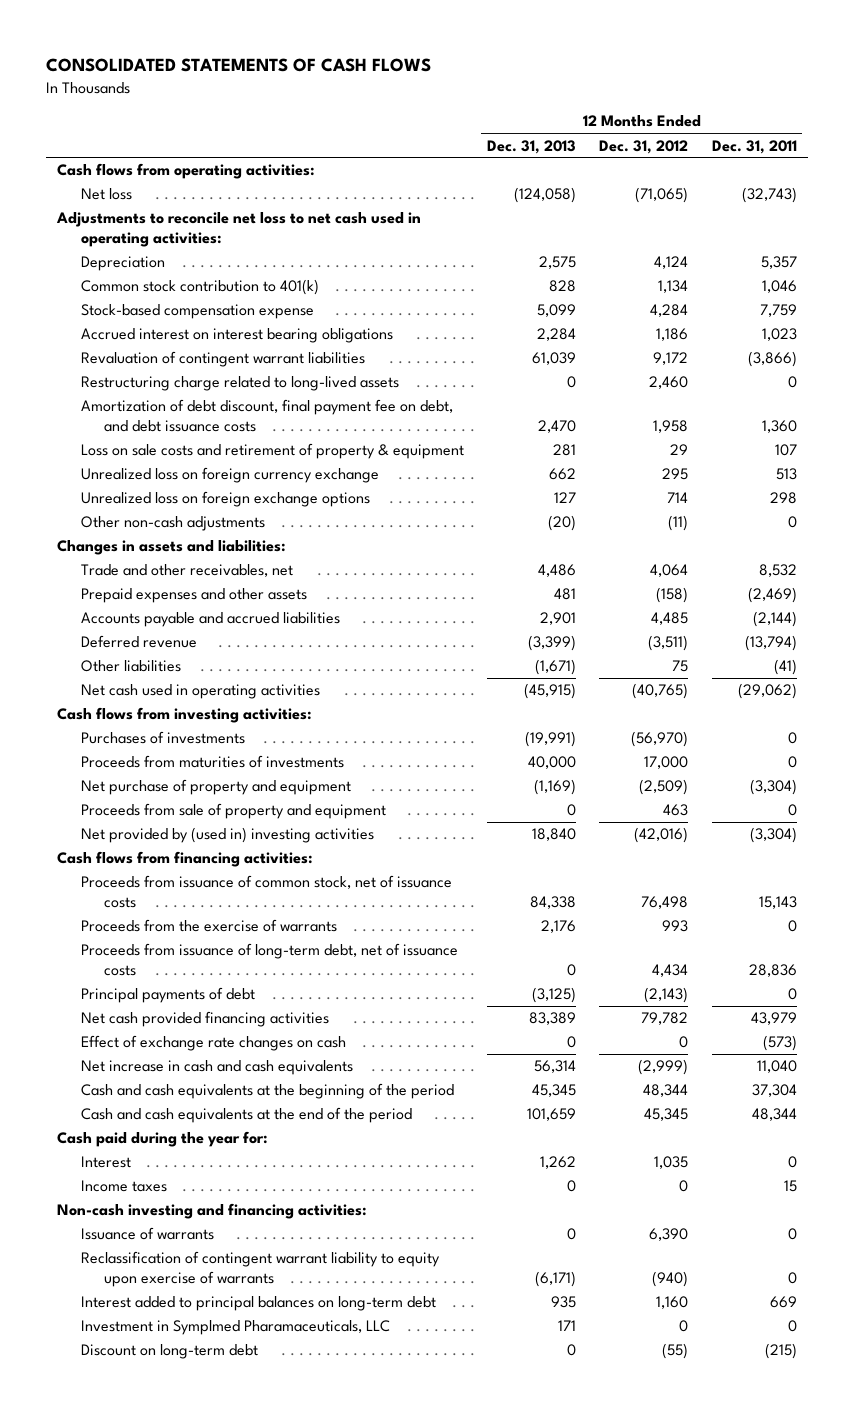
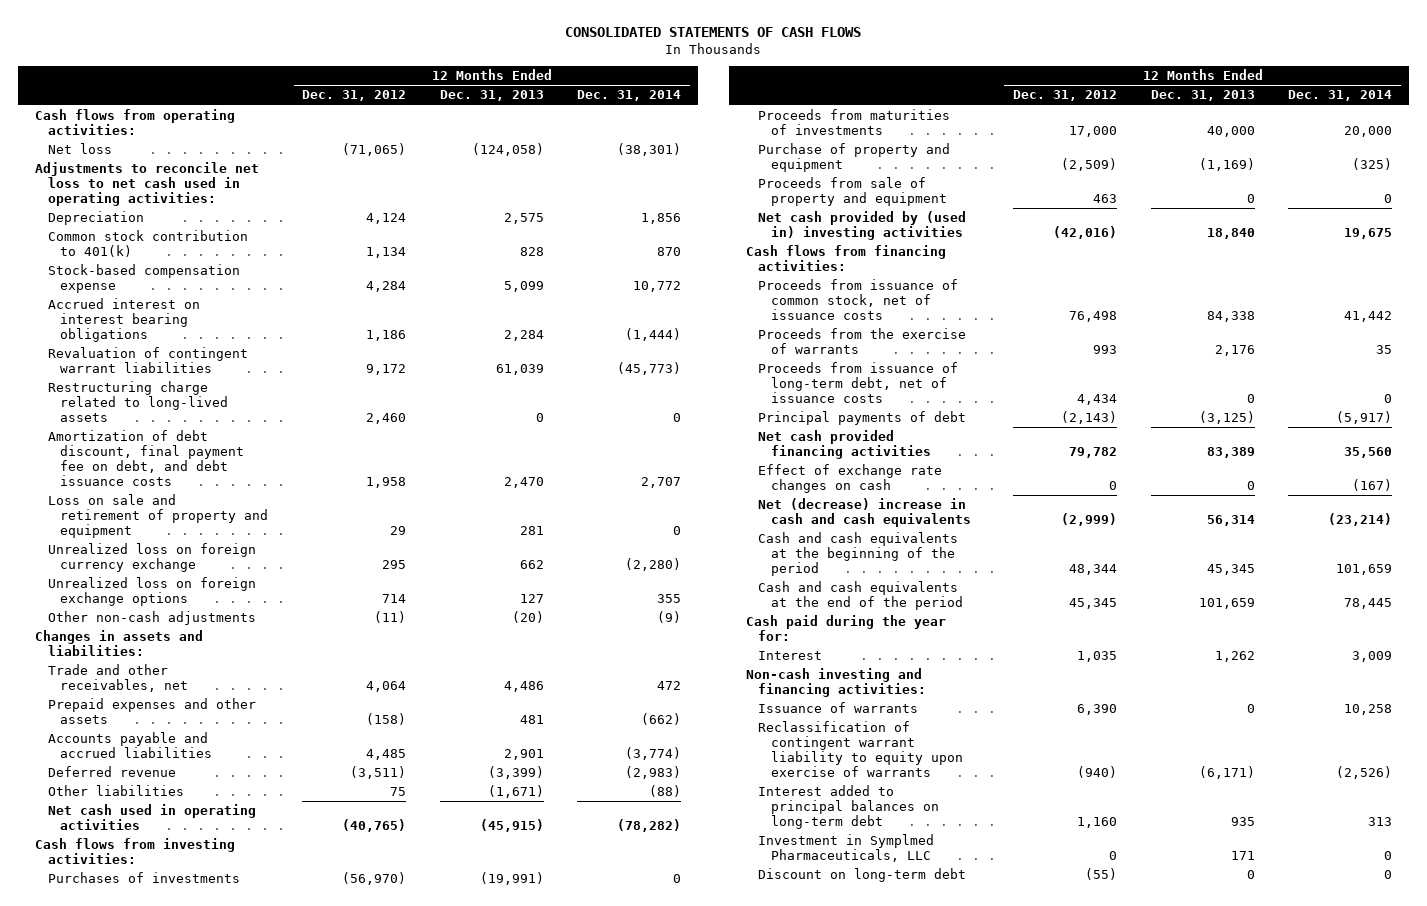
[711,139,797,154] Dec. 31, 2011 -> none
none -> [577,90,682,102] Dec. 31, 2014
[80,443,464,460] Loss on sale costs and retirement of property & equipment -> [47,494,269,538] Loss on sale and retirement of property and equipment
[80,779,351,796] Net purchase of property and equipment -> [758,143,951,173] Purchase of property and equipment
[80,827,374,844] Net provided by (used in) investing activities -> [758,211,967,241] Net cash provided by (used in) investing activities
[80,1060,353,1076] Net increase in cash and cash equivalents -> [758,498,972,528] Net (decrease) increase in cash and cash equivalents
[80,1180,167,1193] Income taxes -> none
[80,1320,390,1336] Investment in Symplmed Pharamaceuticals, LLC -> [758,834,935,863] Investment in Symplmed Pharmaceuticals, LLC

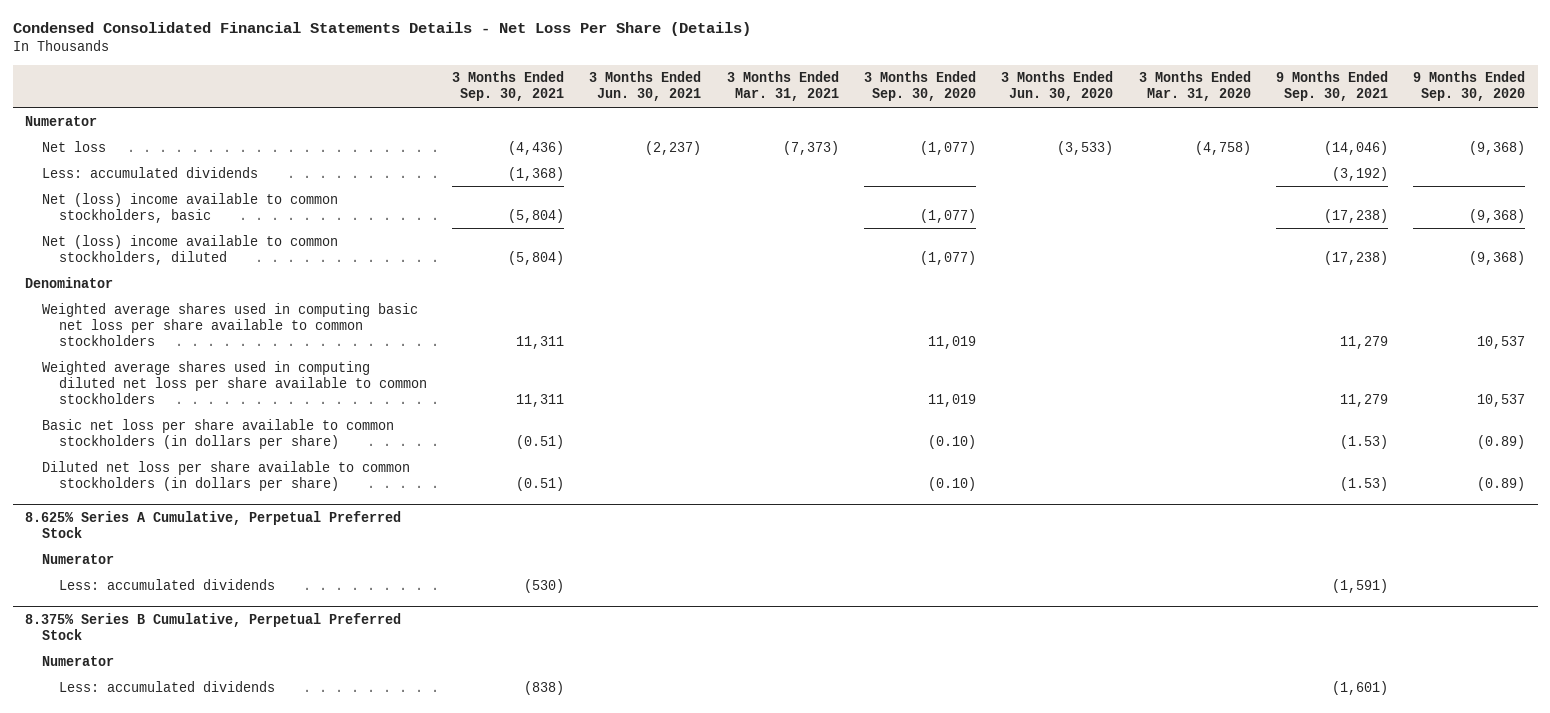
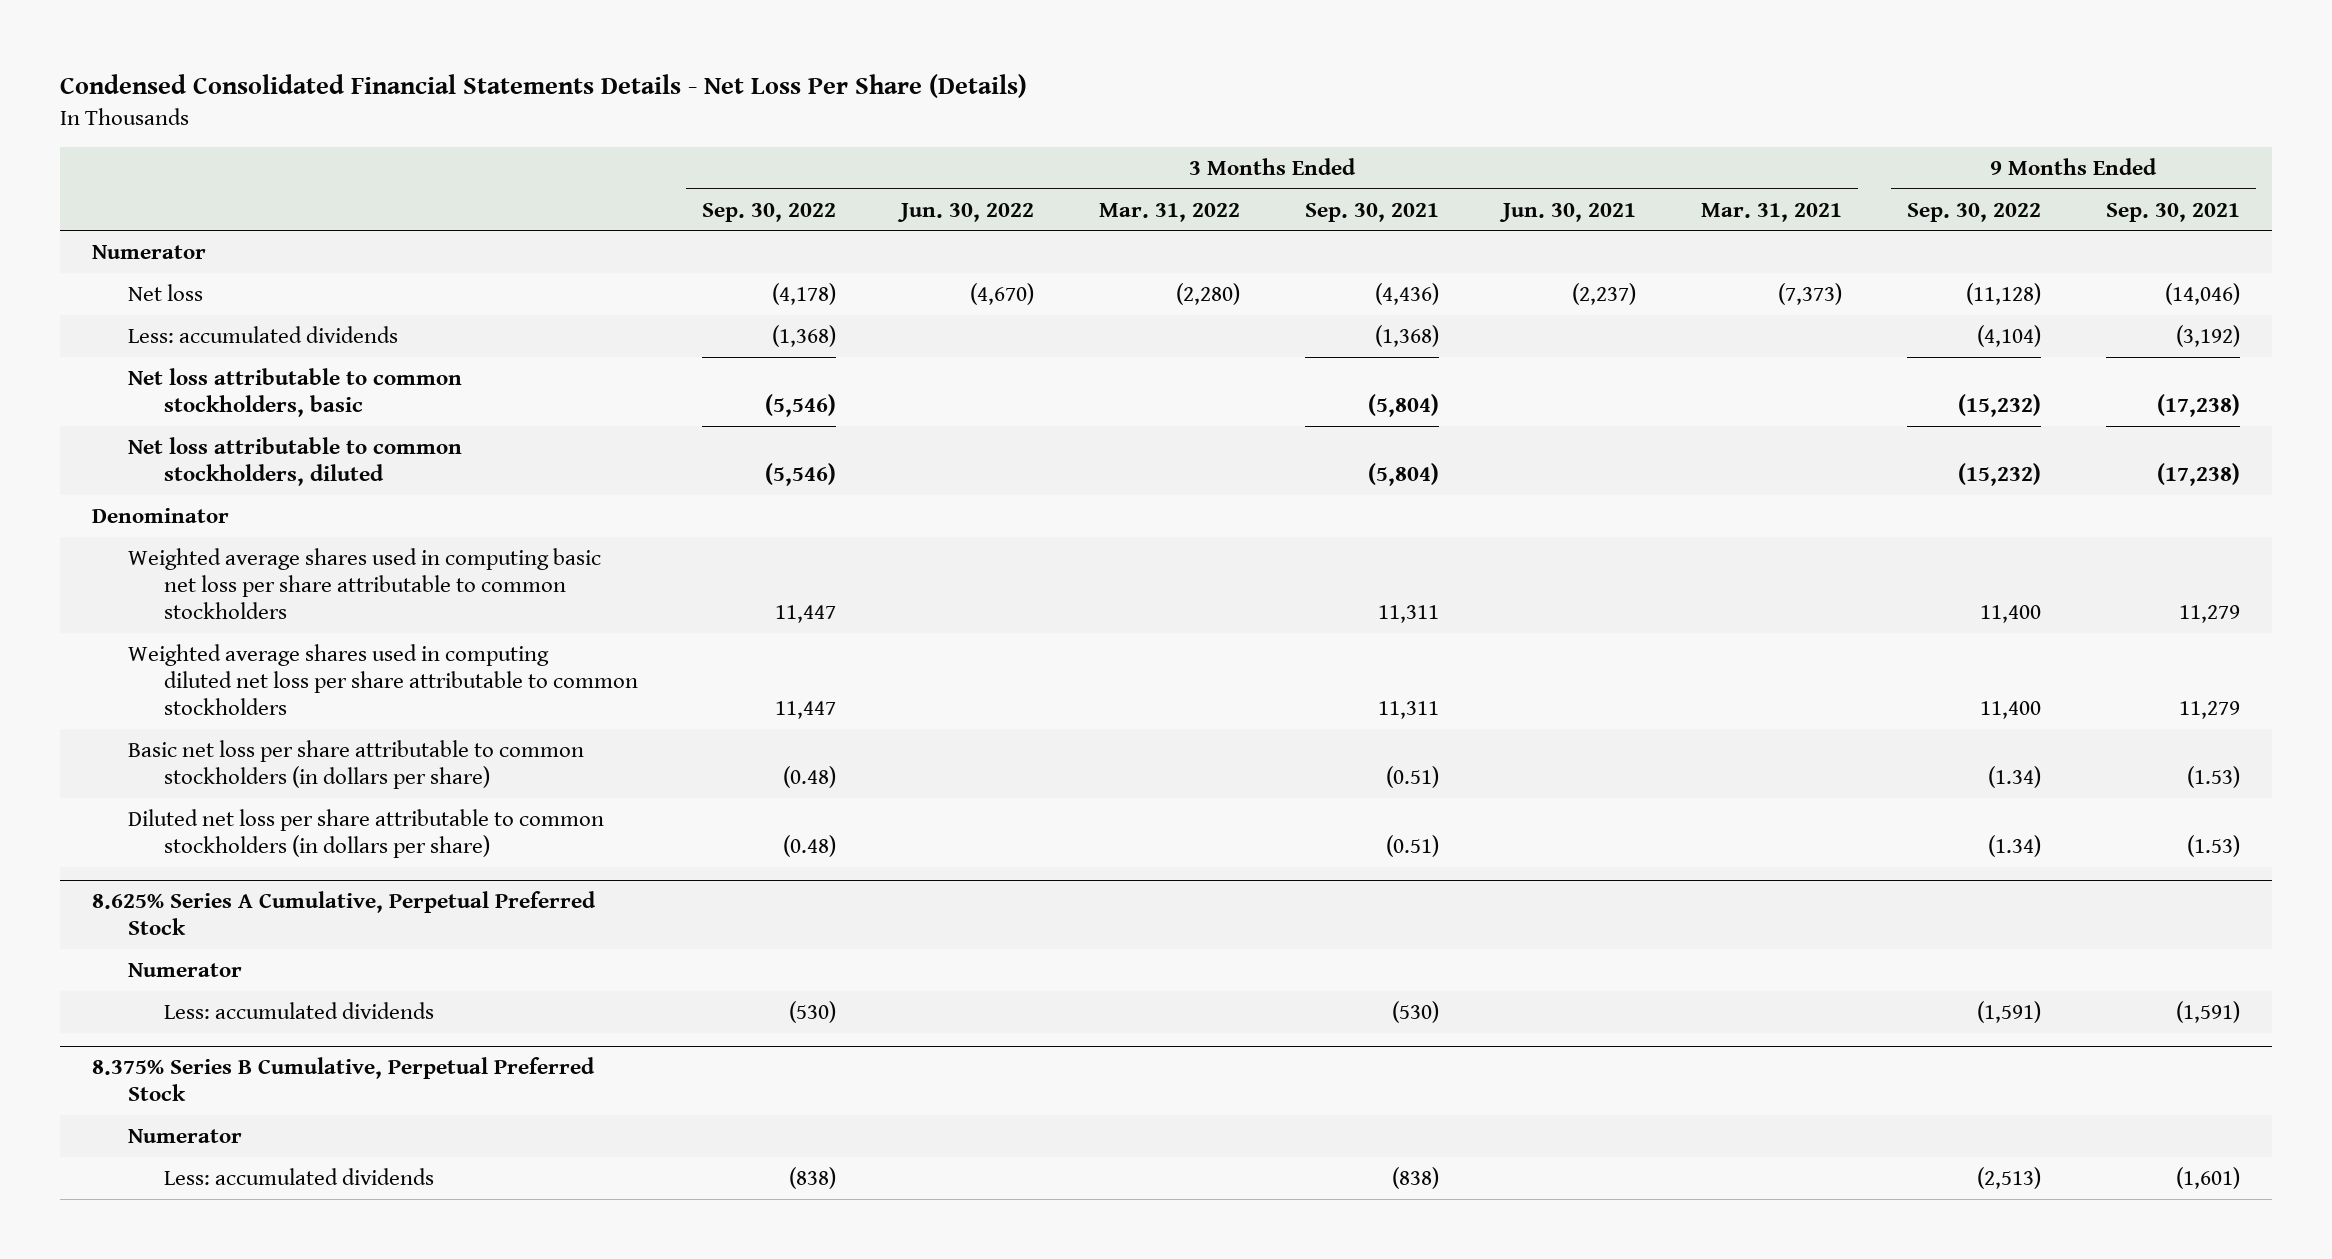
[863,71,976,102] 3 Months Ended Sep. 30, 2020 -> none
[1001,71,1114,102] 3 Months Ended Jun. 30, 2020 -> none
[1138,71,1251,102] 3 Months Ended Mar. 31, 2020 -> none
[1413,71,1526,102] 9 Months Ended Sep. 30, 2020 -> none
none -> [702,202,837,222] Sep. 30, 2022
none -> [897,202,1035,222] Jun. 30, 2022
none -> [1098,202,1240,222] Mar. 31, 2022
none -> [1906,202,2041,222] Sep. 30, 2022
[41,192,338,223] Net (loss) income available to common stockholders, basic -> [127,367,462,417] Net loss attributable to common stockholders, basic
[41,234,338,265] Net (loss) income available to common stockholders, diluted -> [127,436,462,486] Net loss attributable to common stockholders, diluted
[41,302,418,346] Weighted average shares used in computing basic net loss per share available to common stockholders -> [127,547,601,619] Weighted average shares used in computing basic net loss per share attributable to common stockholders
[41,360,427,404] Weighted average shares used in computing diluted net loss per share available to common stockholders -> [127,643,638,715] Weighted average shares used in computing diluted net loss per share attributable to common stockholders
[41,418,394,449] Basic net loss per share available to common stockholders (in dollars per share) -> [127,739,584,789] Basic net loss per share attributable to common stockholders (in dollars per share)
[41,460,410,491] Diluted net loss per share available to common stockholders (in dollars per share) -> [127,808,604,858] Diluted net loss per share attributable to common stockholders (in dollars per share)

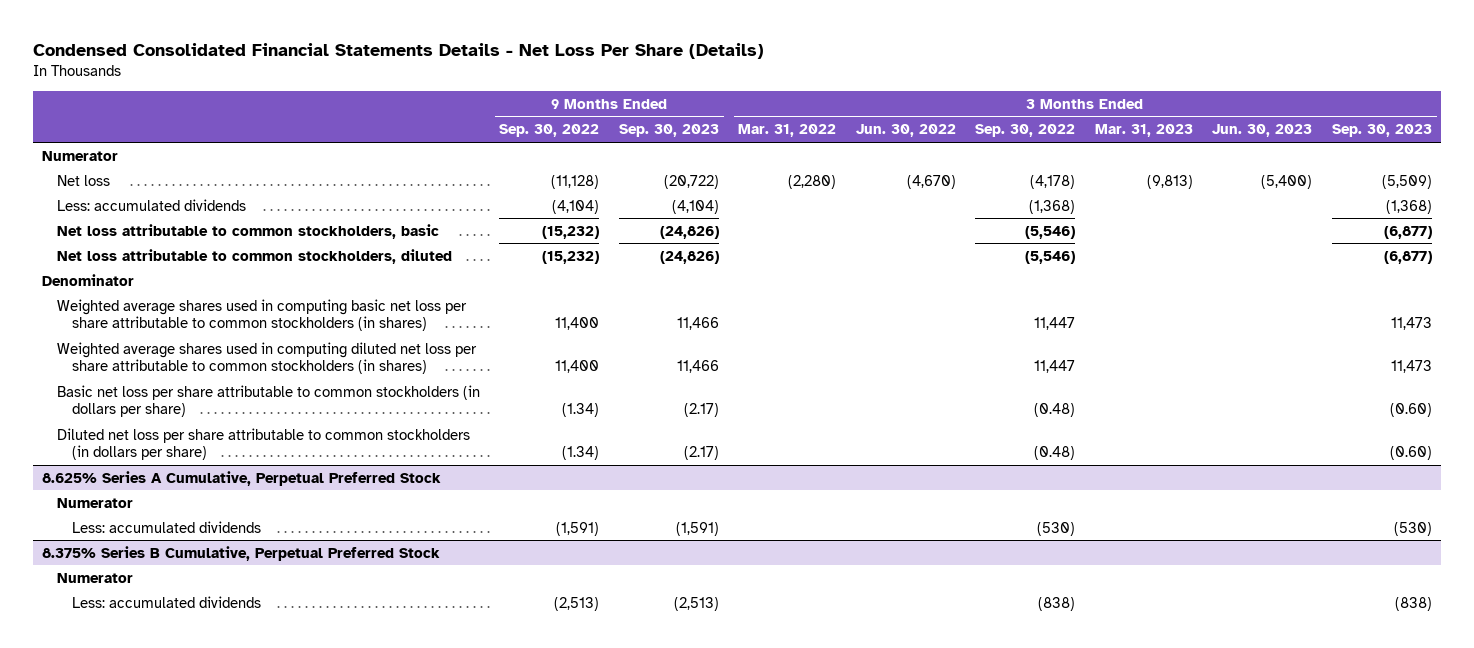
[1304,202,1439,222] Sep. 30, 2021 -> none
[1499,202,1637,222] Jun. 30, 2021 -> none
[1701,202,1843,222] Mar. 31, 2021 -> none
[2105,202,2240,222] Sep. 30, 2021 -> none
none -> [618,124,719,138] Sep. 30, 2023
none -> [1094,124,1193,138] Mar. 31, 2023
none -> [1212,124,1313,138] Jun. 30, 2023
none -> [1331,124,1432,138] Sep. 30, 2023
[127,547,601,619] Weighted average shares used in computing basic net loss per share attributable to common stockholders -> [56,298,467,332] Weighted average shares used in computing basic net loss per share attributable to common stockholders (in shares)
[127,643,638,715] Weighted average shares used in computing diluted net loss per share attributable to common stockholders -> [56,341,477,375] Weighted average shares used in computing diluted net loss per share attributable to common stockholders (in shares)

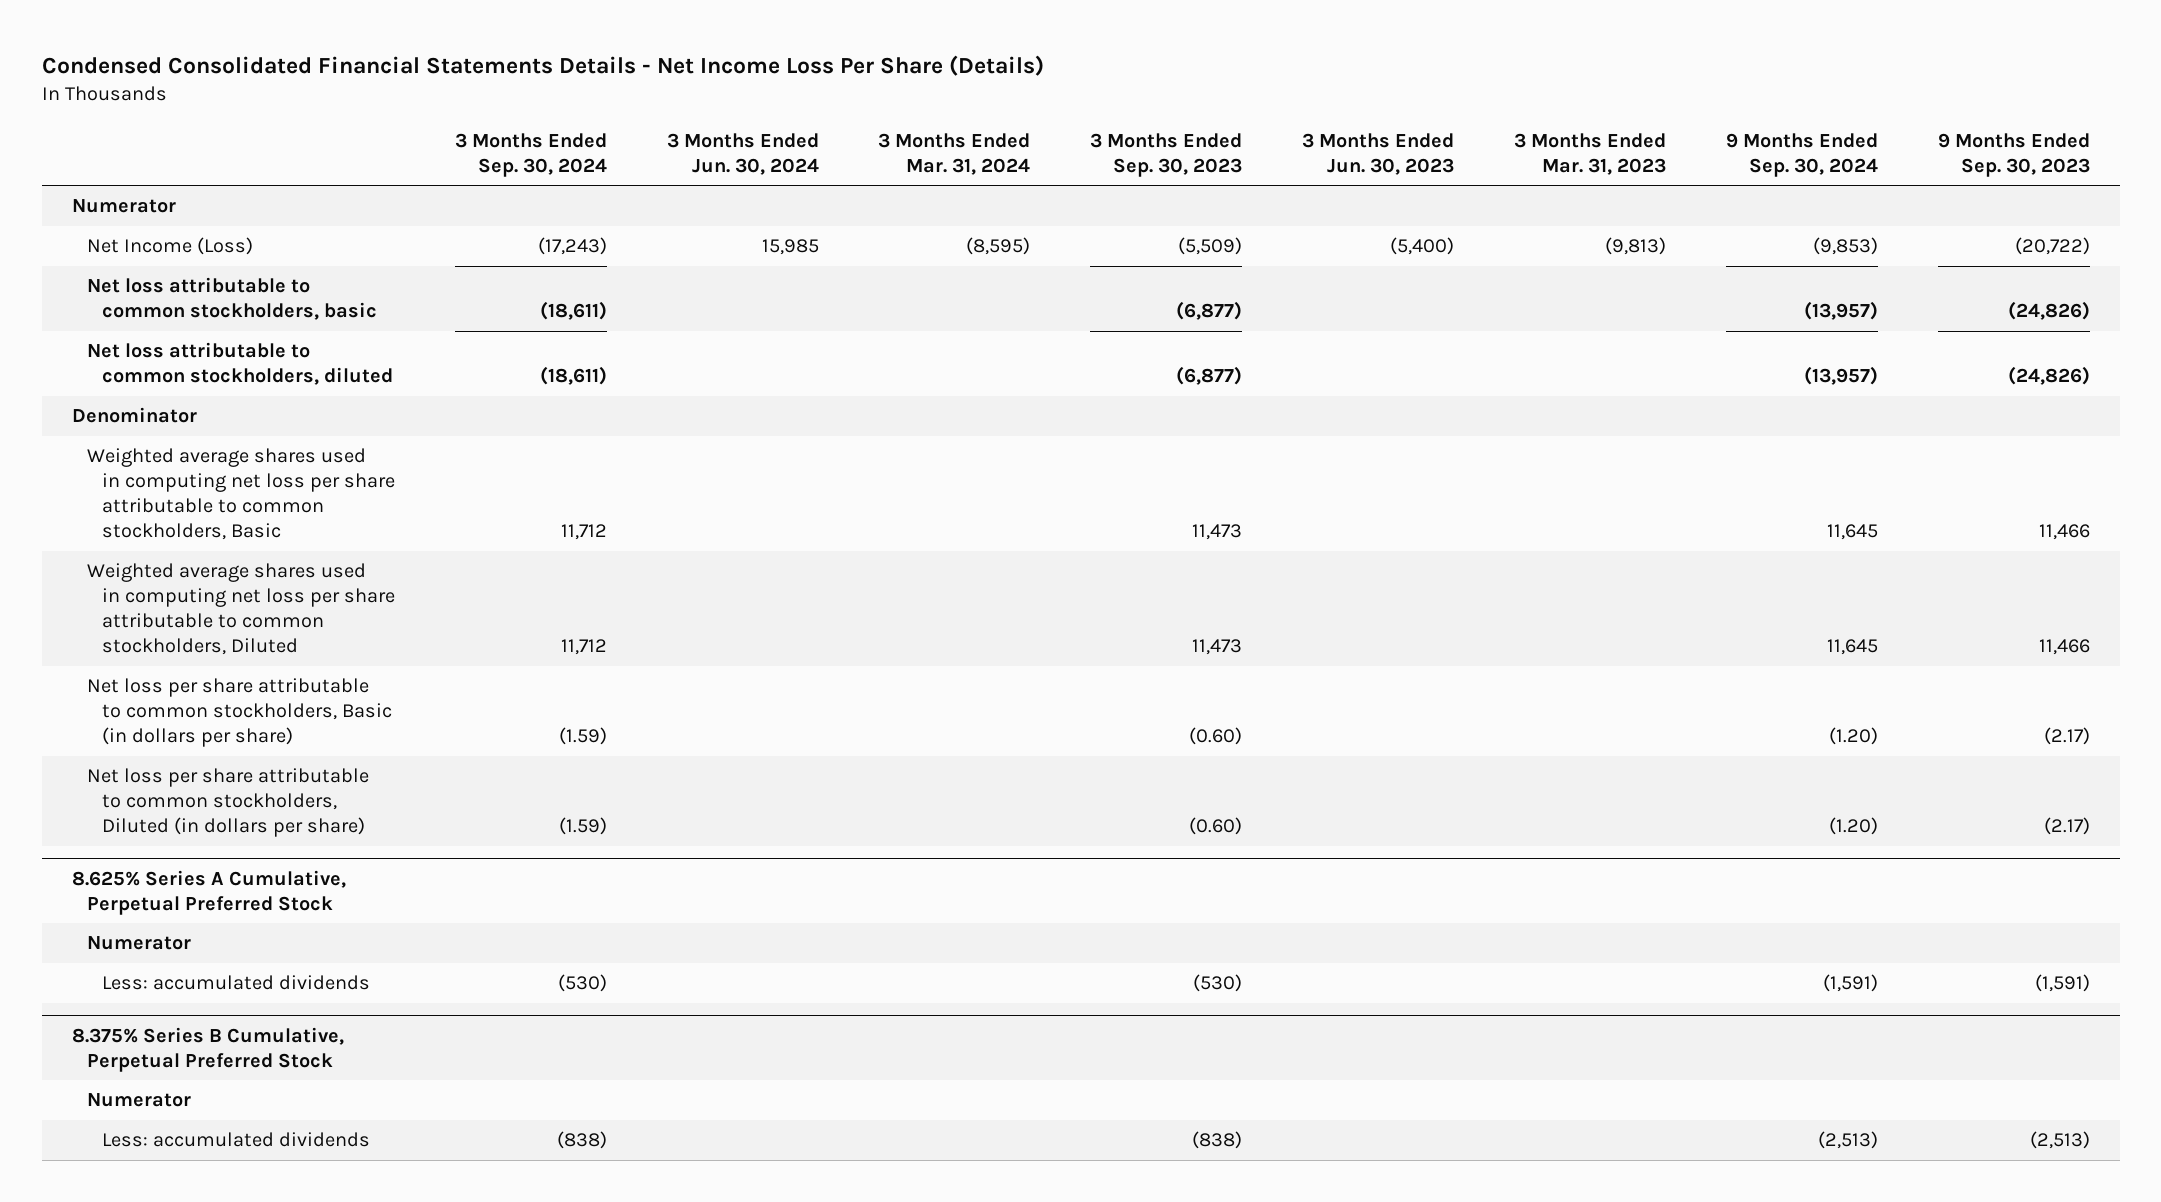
[32,42,764,59] Condensed Consolidated Financial Statements Details - Net Loss Per Share (Details) -> [41,54,1044,76] Condensed Consolidated Financial Statements Details - Net Income Loss Per Share (Details)
[499,124,600,138] Sep. 30, 2022 -> none
[738,124,837,138] Mar. 31, 2022 -> none
[855,124,956,138] Jun. 30, 2022 -> none
[975,124,1076,138] Sep. 30, 2022 -> none
none -> [454,132,607,177] 3 Months Ended Sep. 30, 2024
none -> [666,132,819,175] 3 Months Ended Jun. 30, 2024
none -> [878,132,1031,175] 3 Months Ended Mar. 31, 2024
none -> [1725,132,1878,177] 9 Months Ended Sep. 30, 2024
[56,198,246,211] Less: accumulated dividends -> none
[56,174,110,186] Net loss -> [86,237,253,256] Net Income (Loss)
[56,298,467,332] Weighted average shares used in computing basic net loss per share attributable to common stockholders (in shares) -> [86,448,395,541] Weighted average shares used in computing net loss per share attributable to common stockholders, Basic
[56,341,477,375] Weighted average shares used in computing diluted net loss per share attributable to common stockholders (in shares) -> [86,563,395,656] Weighted average shares used in computing net loss per share attributable to common stockholders, Diluted
[56,384,480,418] Basic net loss per share attributable to common stockholders (in dollars per share) -> [86,678,392,748] Net loss per share attributable to common stockholders, Basic (in dollars per share)
[56,427,470,461] Diluted net loss per share attributable to common stockholders (in dollars per share) -> [86,768,369,838] Net loss per share attributable to common stockholders, Diluted (in dollars per share)

